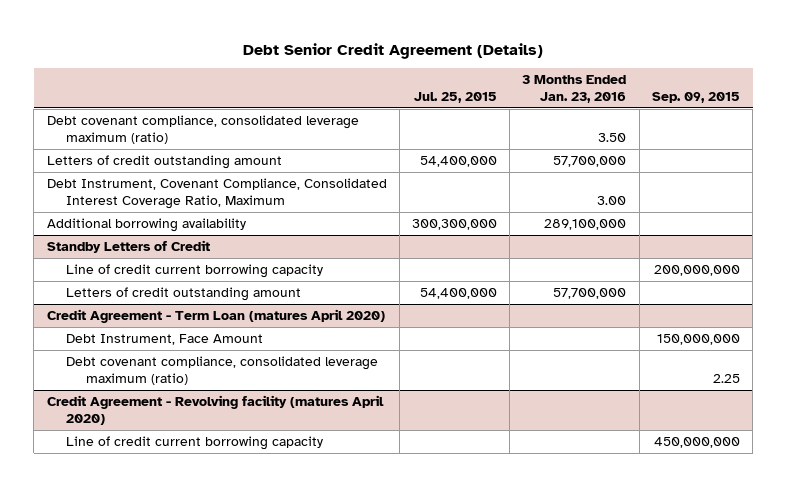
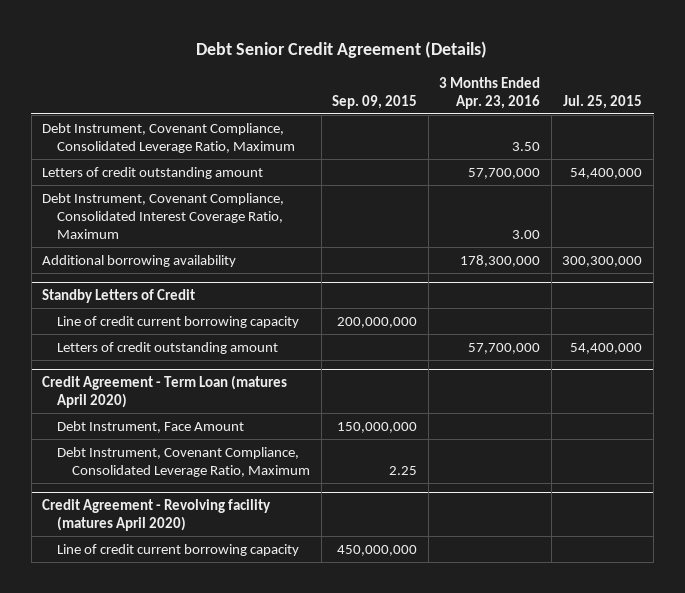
[522,75,627,103] 3 Months Ended Jan. 23, 2016 -> none
none -> [439,76,541,109] 3 Months Ended Apr. 23, 2016
[46,115,359,144] Debt covenant compliance, consolidated leverage maximum (ratio) -> [42,122,296,153] Debt Instrument, Covenant Compliance, Consolidated Leverage Ratio, Maximum
[66,356,379,385] Debt covenant compliance, consolidated leverage maximum (ratio) -> [57,446,311,477] Debt Instrument, Covenant Compliance, Consolidated Leverage Ratio, Maximum

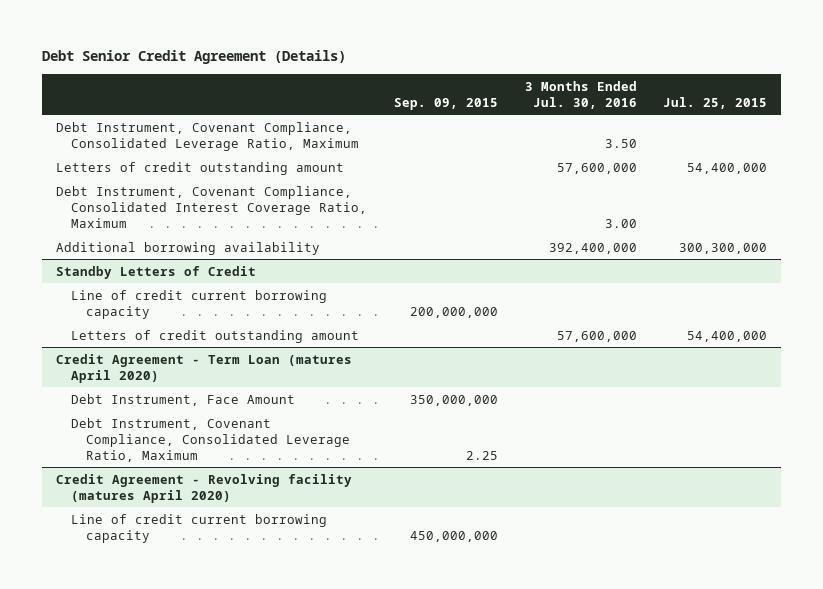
[439,76,541,109] 3 Months Ended Apr. 23, 2016 -> none
none -> [524,80,637,109] 3 Months Ended Jul. 30, 2016
[337,421,418,433] 150,000,000 -> [409,394,498,406] 350,000,000

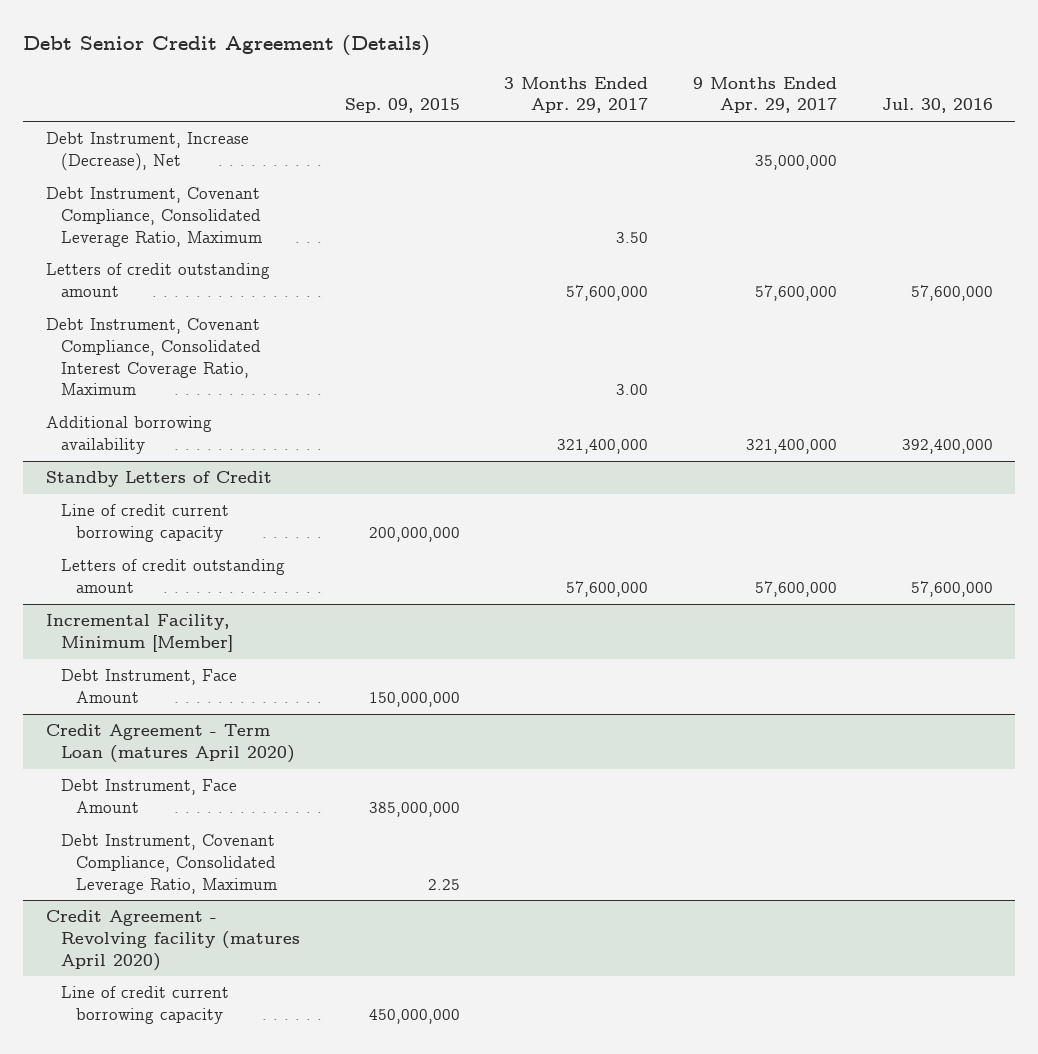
[524,80,637,109] 3 Months Ended Jul. 30, 2016 -> none
[663,96,768,109] Jul. 25, 2015 -> none
none -> [504,76,649,114] 3 Months Ended Apr. 29, 2017
none -> [692,76,837,114] 9 Months Ended Apr. 29, 2017
none -> [881,98,993,114] Jul. 30, 2016
none -> [45,132,249,171] Debt Instrument, Increase (Decrease), Net
none -> [45,614,233,652] Incremental Facility, Minimum [Member]
none -> [60,669,237,703] Debt Instrument, Face Amount
[409,394,498,406] 350,000,000 -> [368,801,460,817] 385,000,000

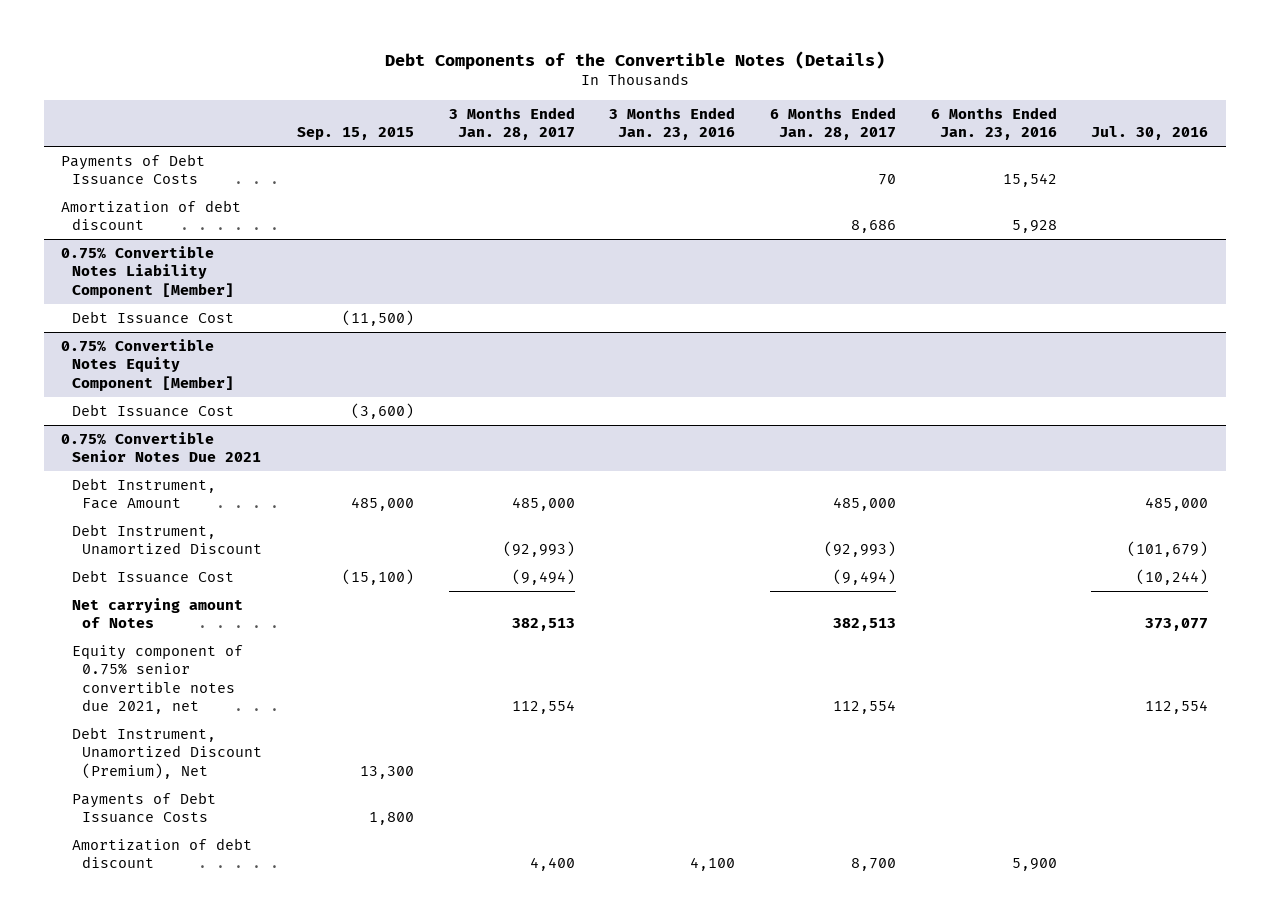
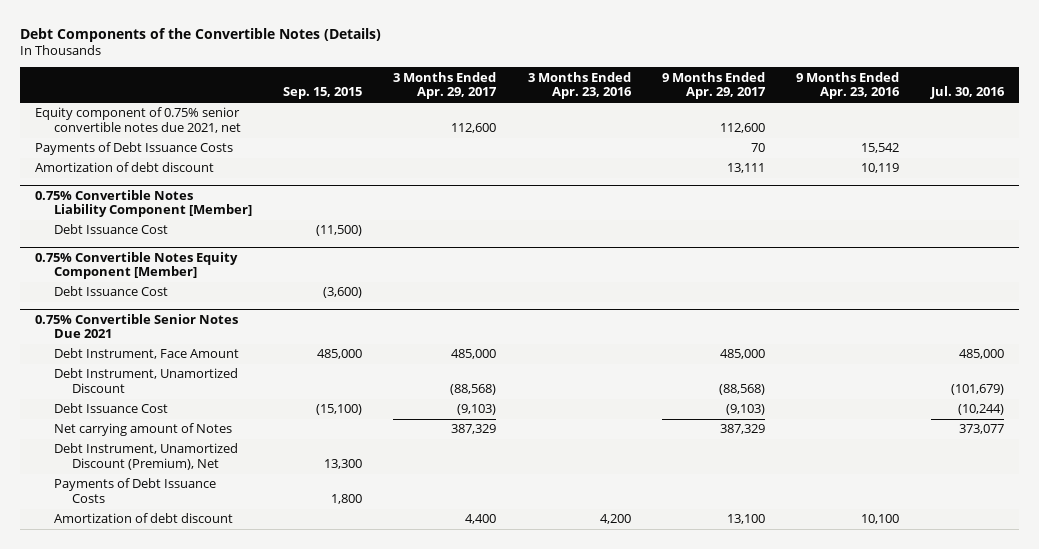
[448,106,575,141] 3 Months Ended Jan. 28, 2017 -> none
[609,106,736,141] 3 Months Ended Jan. 23, 2016 -> none
[769,106,896,141] 6 Months Ended Jan. 28, 2017 -> none
[930,106,1057,141] 6 Months Ended Jan. 23, 2016 -> none
none -> [393,71,498,100] 3 Months Ended Apr. 29, 2017
none -> [527,71,632,100] 3 Months Ended Apr. 23, 2016
none -> [661,71,766,100] 9 Months Ended Apr. 29, 2017
none -> [796,71,901,100] 9 Months Ended Apr. 23, 2016
none -> [35,107,241,134] Equity component of 0.75% senior convertible notes due 2021, net
[71,645,243,714] Equity component of 0.75% senior convertible notes due 2021, net -> none

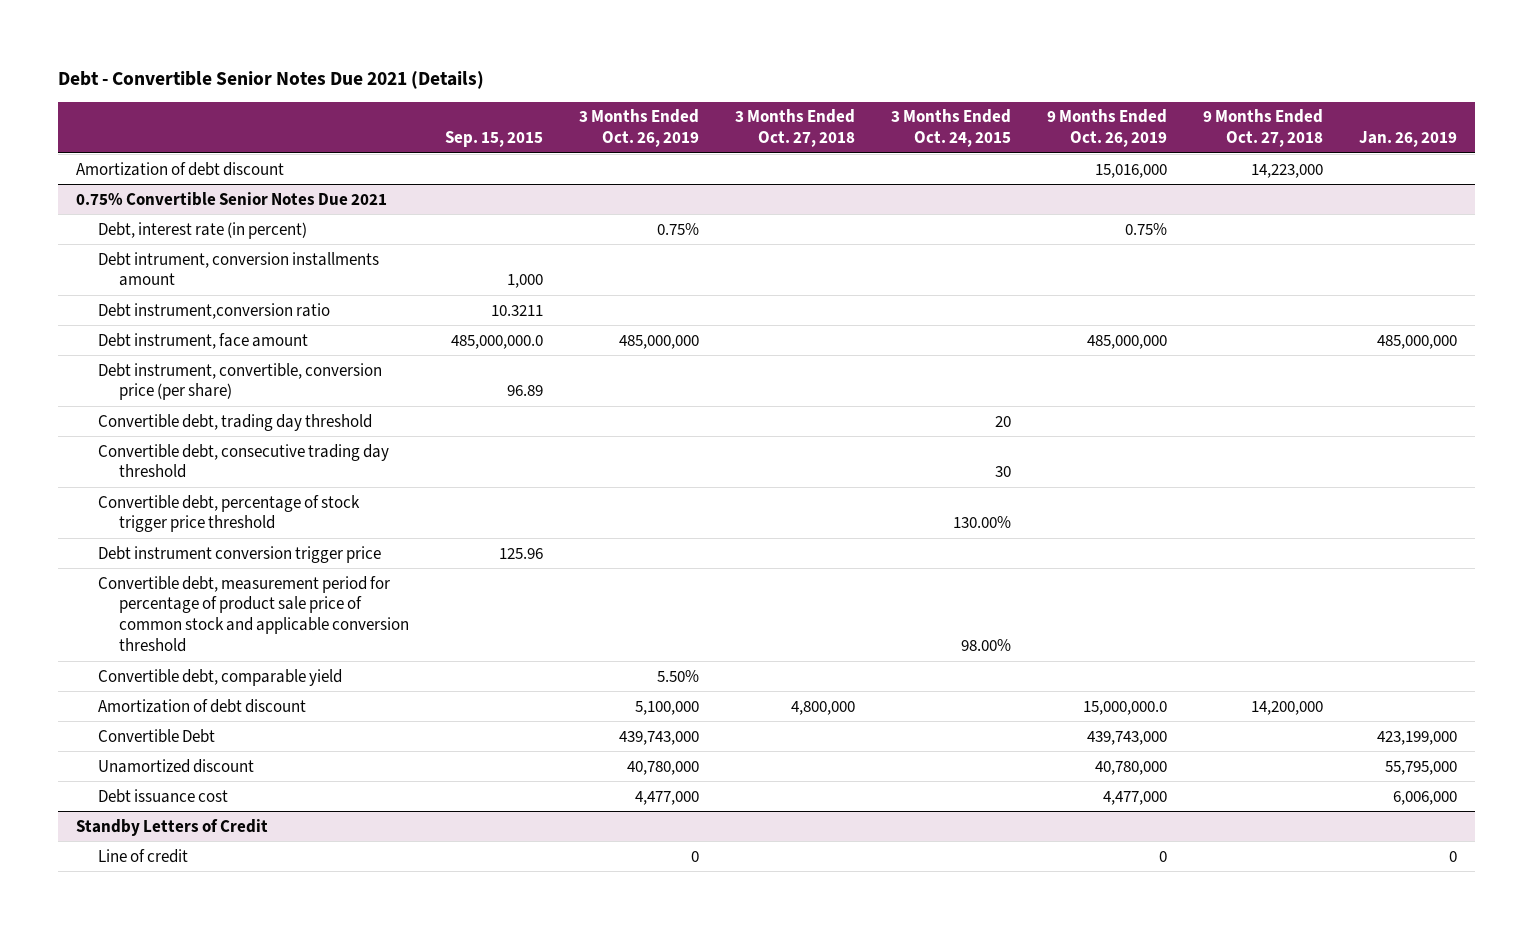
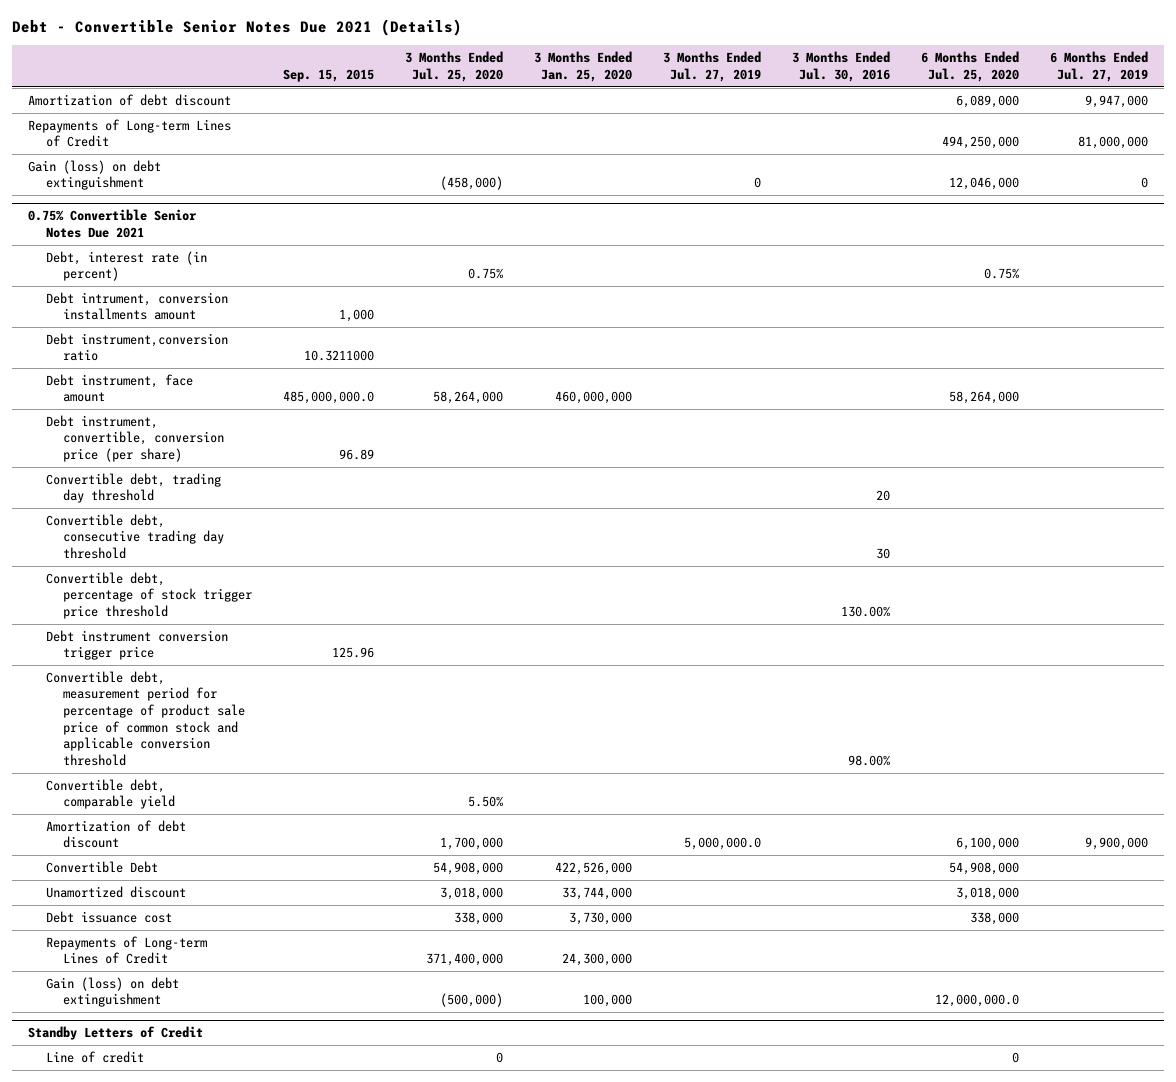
[578,109,699,148] 3 Months Ended Oct. 26, 2019 -> none
[734,109,855,148] 3 Months Ended Oct. 27, 2018 -> none
[890,109,1011,148] 3 Months Ended Oct. 24, 2015 -> none
[1046,109,1167,148] 9 Months Ended Oct. 26, 2019 -> none
[1202,109,1323,148] 9 Months Ended Oct. 27, 2018 -> none
[1358,131,1457,148] Jan. 26, 2019 -> none
none -> [405,51,504,82] 3 Months Ended Jul. 25, 2020
none -> [534,51,633,82] 3 Months Ended Jan. 25, 2020
none -> [663,51,762,82] 3 Months Ended Jul. 27, 2019
none -> [792,51,891,82] 3 Months Ended Jul. 30, 2016
none -> [921,51,1020,82] 6 Months Ended Jul. 25, 2020
none -> [1050,51,1149,82] 6 Months Ended Jul. 27, 2019
none -> [27,118,231,148] Repayments of Long-term Lines of Credit
none -> [27,159,161,191] Gain (loss) on debt extinguishment
[490,304,543,316] 10.3211 -> [304,350,375,362] 10.3211000
none -> [45,935,207,965] Repayments of Long-term Lines of Credit
none -> [45,976,179,1008] Gain (loss) on debt extinguishment

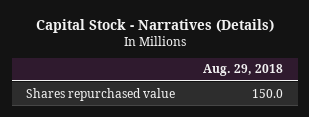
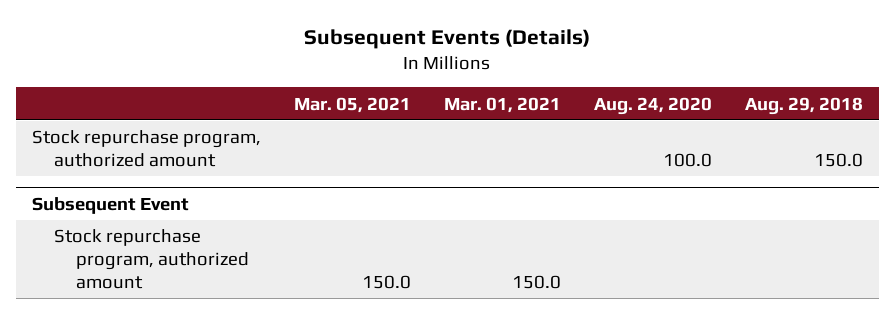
[35,19,274,34] Capital Stock - Narratives (Details) -> [304,29,591,50] Subsequent Events (Details)
none -> [293,96,411,113] Mar. 05, 2021
none -> [443,96,561,113] Mar. 01, 2021
none -> [593,96,712,115] Aug. 24, 2020
[25,87,175,101] Shares repurchased value -> [32,130,262,168] Stock repurchase program, authorized amount
none -> [32,196,190,214] Subsequent Event
none -> [54,229,250,290] Stock repurchase program, authorized amount

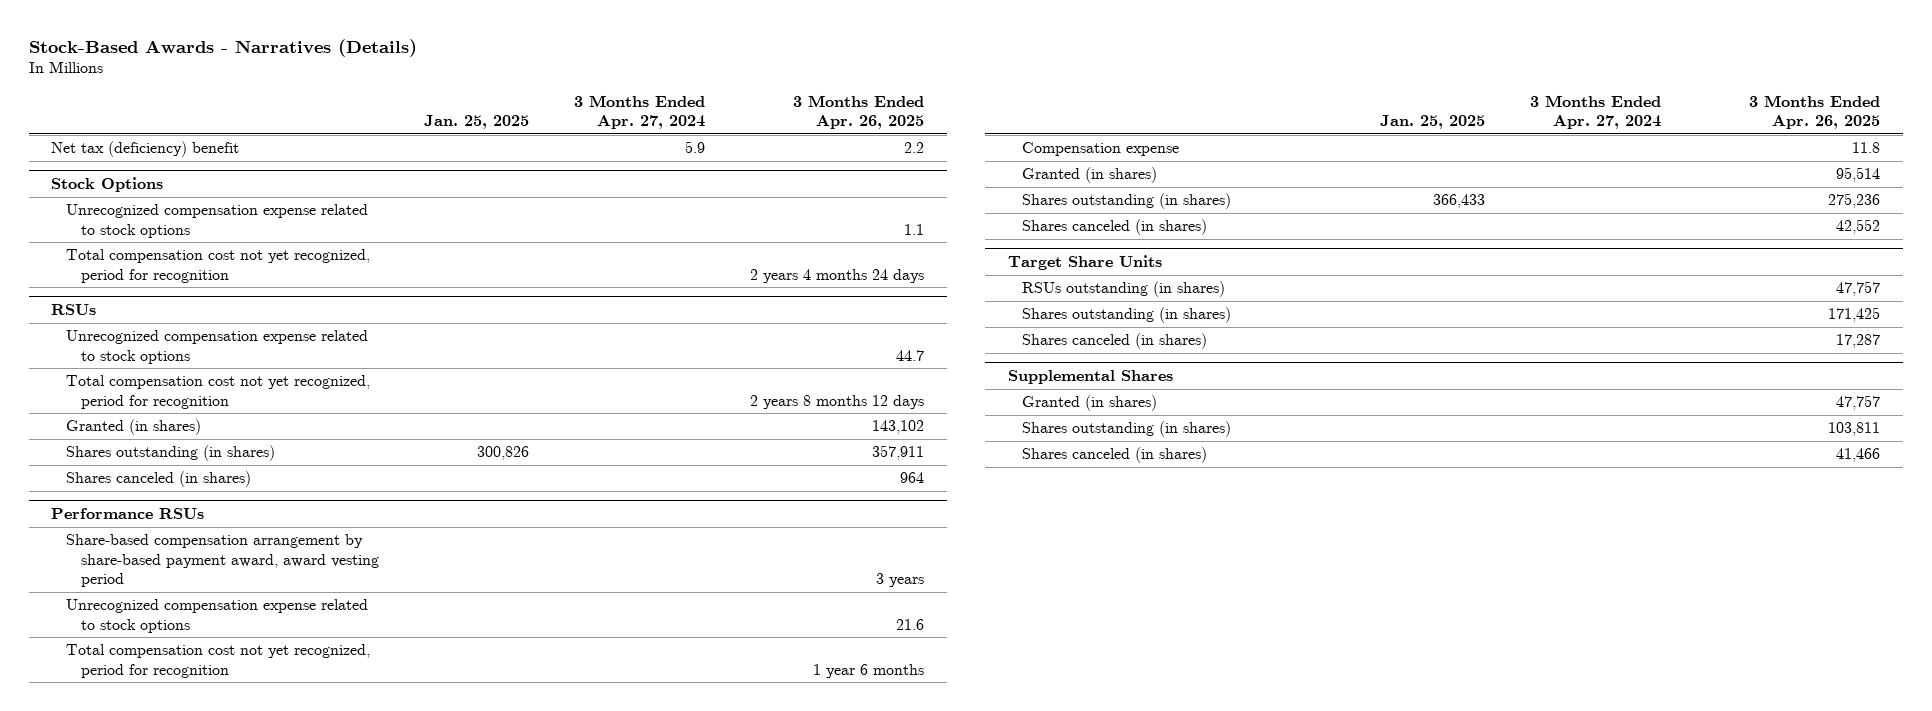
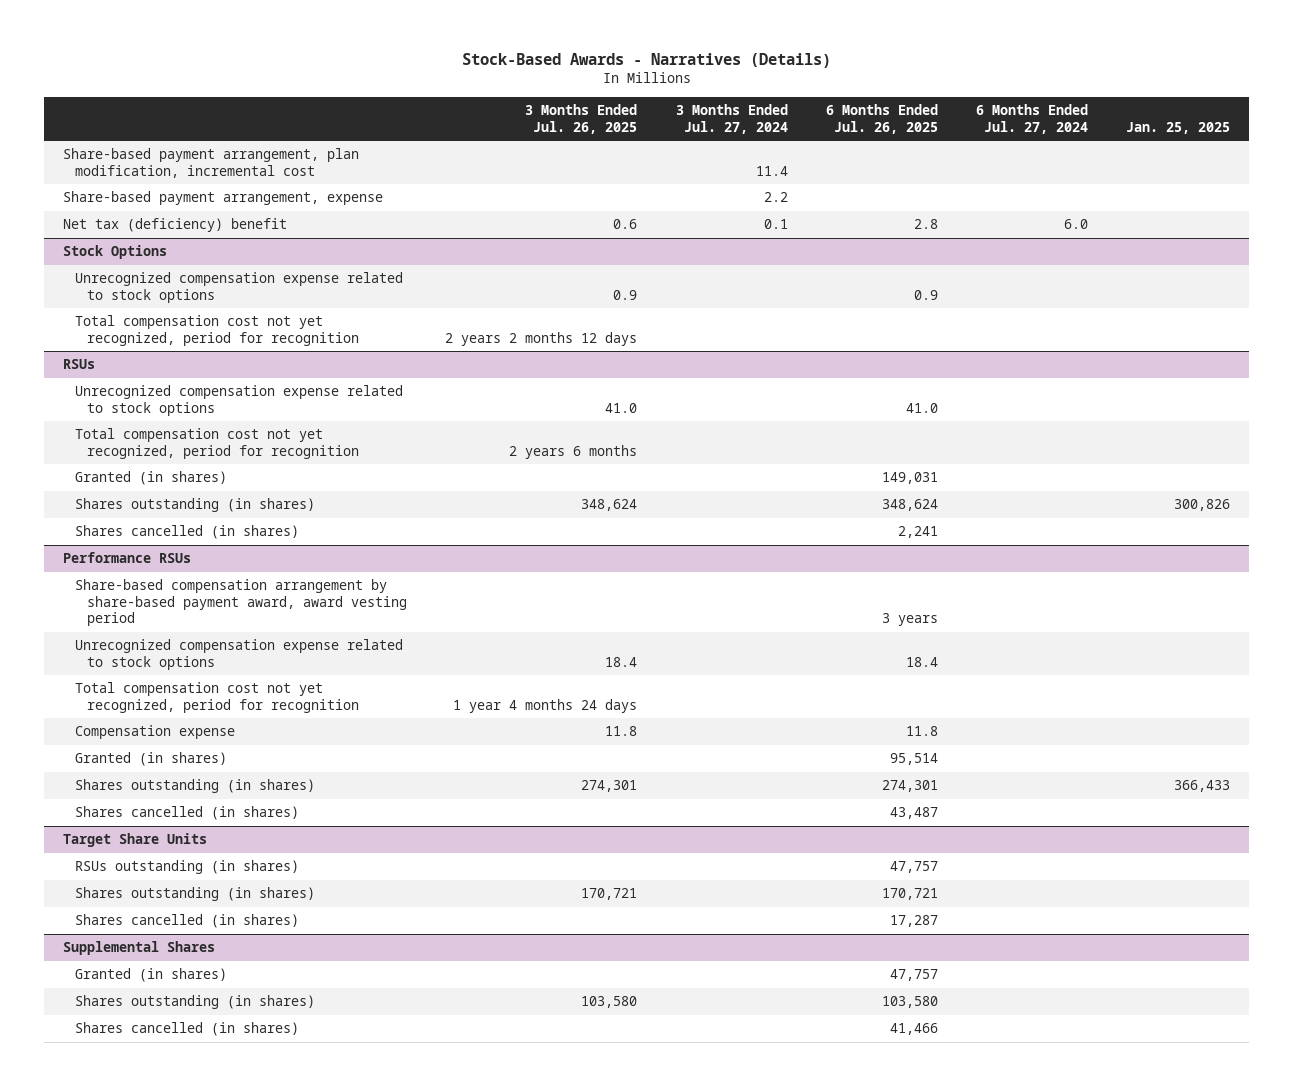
[574,94,706,130] 3 Months Ended Apr. 27, 2024 -> none
[793,94,925,130] 3 Months Ended Apr. 26, 2025 -> none
none -> [525,104,638,134] 3 Months Ended Jul. 26, 2025
none -> [675,104,788,134] 3 Months Ended Jul. 27, 2024
none -> [825,104,938,134] 6 Months Ended Jul. 26, 2025
none -> [976,104,1089,134] 6 Months Ended Jul. 27, 2024
none -> [63,148,360,178] Share-based payment arrangement, plan modification, incremental cost
none -> [63,191,384,206] Share-based payment arrangement, expense
[66,471,252,488] Shares canceled (in shares) -> [75,525,300,540] Shares cancelled (in shares)
[1022,219,1208,236] Shares canceled (in shares) -> [75,806,300,821] Shares cancelled (in shares)
[1022,333,1208,350] Shares canceled (in shares) -> [75,914,300,929] Shares cancelled (in shares)
[1022,447,1208,464] Shares canceled (in shares) -> [75,1022,300,1037] Shares cancelled (in shares)

